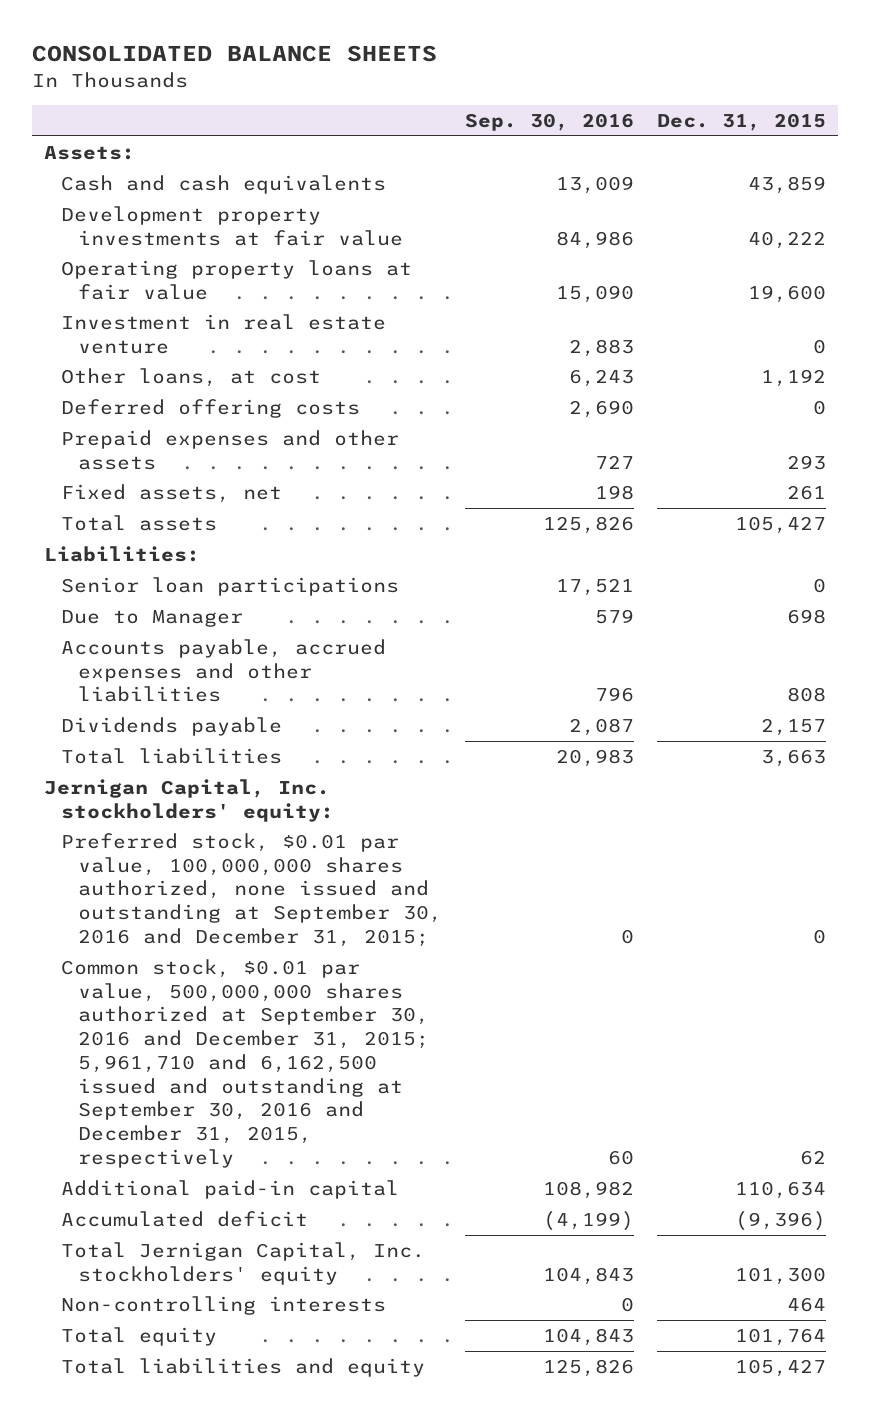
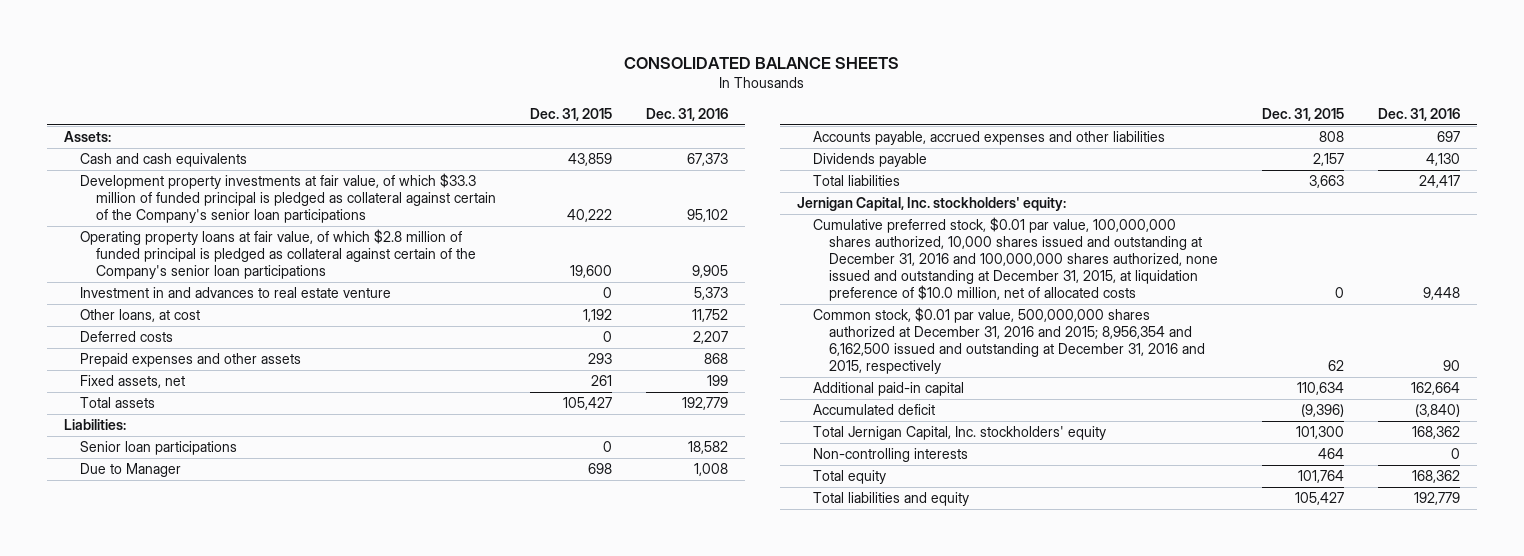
[465,113,635,132] Sep. 30, 2016 -> none
none -> [645,107,728,121] Dec. 31, 2016
[60,205,403,246] Development property investments at fair value -> [80,173,497,224] Development property investments at fair value, of which $33.3 million of funded principal is pledged as collateral against certain of the Company's senior loan participations
[60,259,412,300] Operating property loans at fair value -> [80,229,477,280] Operating property loans at fair value, of which $2.8 million of funded principal is pledged as collateral against certain of the Company's senior loan participations
[60,313,386,354] Investment in real estate venture -> [80,287,392,299] Investment in and advances to real estate venture
[60,398,360,418] Deferred offering costs -> [80,331,174,343] Deferred costs
[60,832,442,947] Preferred stock, $0.01 par value, 100,000,000 shares authorized, none issued and outstanding at September 30, 2016 and December 31, 2015; -> [812,217,1218,302] Cumulative preferred stock, $0.01 par value, 100,000,000 shares authorized, 10,000 shares issued and outstanding at December 31, 2016 and 100,000,000 shares authorized, none issued and outstanding at December 31, 2015, at liquidation preference of $10.0 million, net of allocated costs
[60,958,429,1168] Common stock, $0.01 par value, 500,000,000 shares authorized at September 30, 2016 and December 31, 2015; 5,961,710 and 6,162,500 issued and outstanding at September 30, 2016 and December 31, 2015, respectively -> [812,307,1205,375] Common stock, $0.01 par value, 500,000,000 shares authorized at December 31, 2016 and 2015; 8,956,354 and 6,162,500 issued and outstanding at December 31, 2016 and 2015, respectively

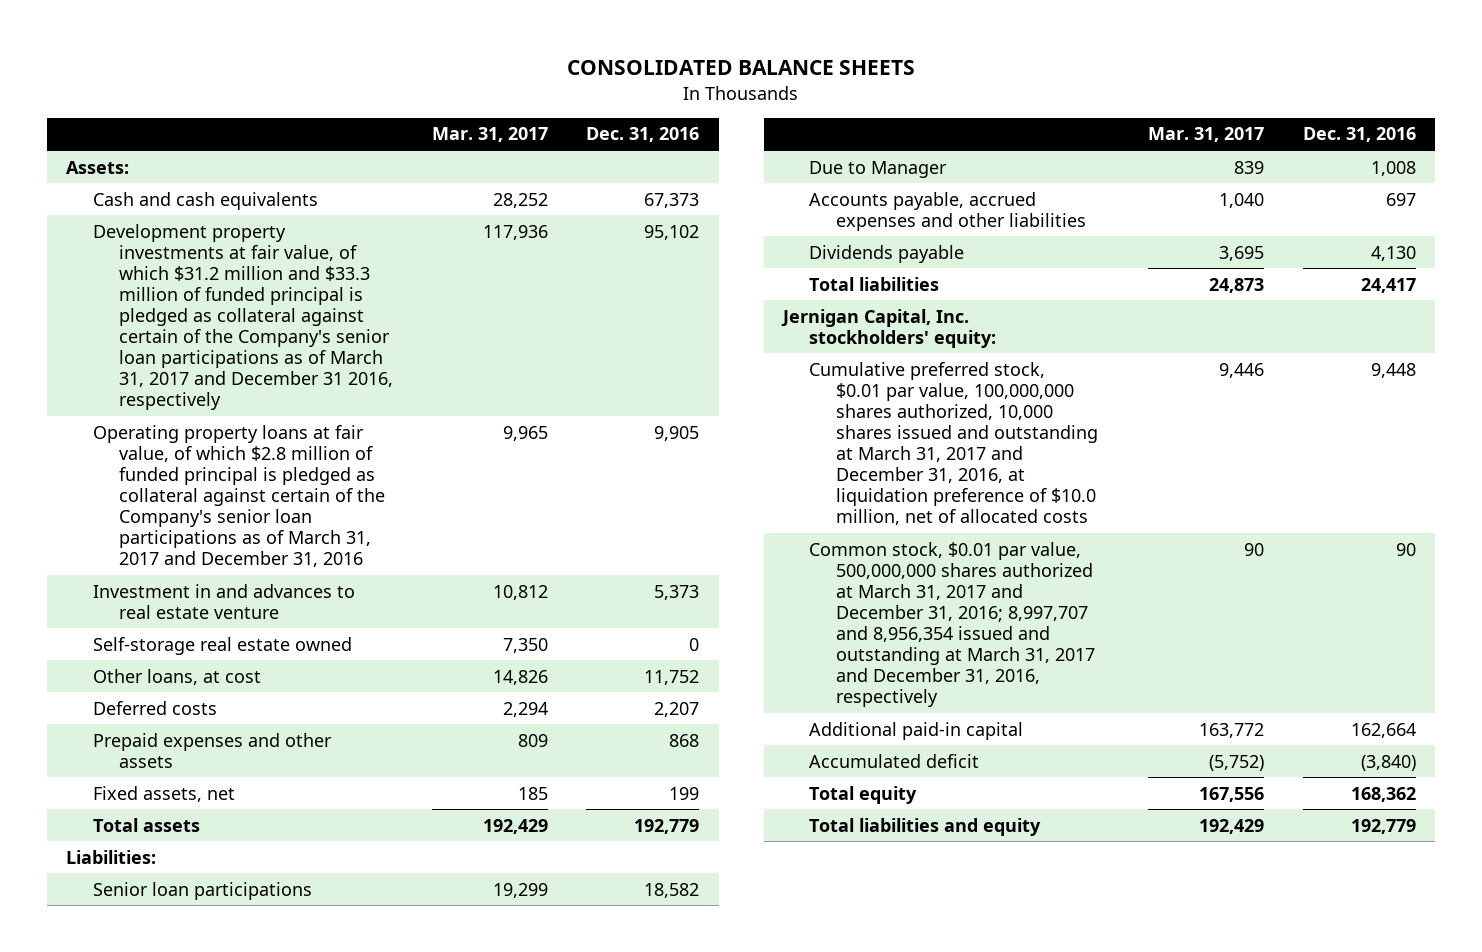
[529,107,612,121] Dec. 31, 2015 -> none
none -> [431,127,548,143] Mar. 31, 2017
[80,173,497,224] Development property investments at fair value, of which $33.3 million of funded principal is pledged as collateral against certain of the Company's senior loan participations -> [92,223,394,411] Development property investments at fair value, of which $31.2 million and $33.3 million of funded principal is pledged as collateral against certain of the Company's senior loan participations as of March 31, 2017 and December 31 2016, respectively
[80,229,477,280] Operating property loans at fair value, of which $2.8 million of funded principal is pledged as collateral against certain of the Company's senior loan participations -> [92,424,386,568] Operating property loans at fair value, of which $2.8 million of funded principal is pledged as collateral against certain of the Company's senior loan participations as of March 31, 2017 and December 31, 2016
none -> [92,636,352,655] Self-storage real estate owned
[812,217,1218,302] Cumulative preferred stock, $0.01 par value, 100,000,000 shares authorized, 10,000 shares issued and outstanding at December 31, 2016 and 100,000,000 shares authorized, none issued and outstanding at December 31, 2015, at liquidation preference of $10.0 million, net of allocated costs -> [809,361,1098,526] Cumulative preferred stock, $0.01 par value, 100,000,000 shares authorized, 10,000 shares issued and outstanding at March 31, 2017 and December 31, 2016, at liquidation preference of $10.0 million, net of allocated costs
[812,307,1205,375] Common stock, $0.01 par value, 500,000,000 shares authorized at December 31, 2016 and 2015; 8,956,354 and 6,162,500 issued and outstanding at December 31, 2016 and 2015, respectively -> [809,541,1095,708] Common stock, $0.01 par value, 500,000,000 shares authorized at March 31, 2017 and December 31, 2016; 8,997,707 and 8,956,354 issued and outstanding at March 31, 2017 and December 31, 2016, respectively
[812,426,1106,441] Total Jernigan Capital, Inc. stockholders' equity -> none
[812,448,968,463] Non-controlling interests -> none

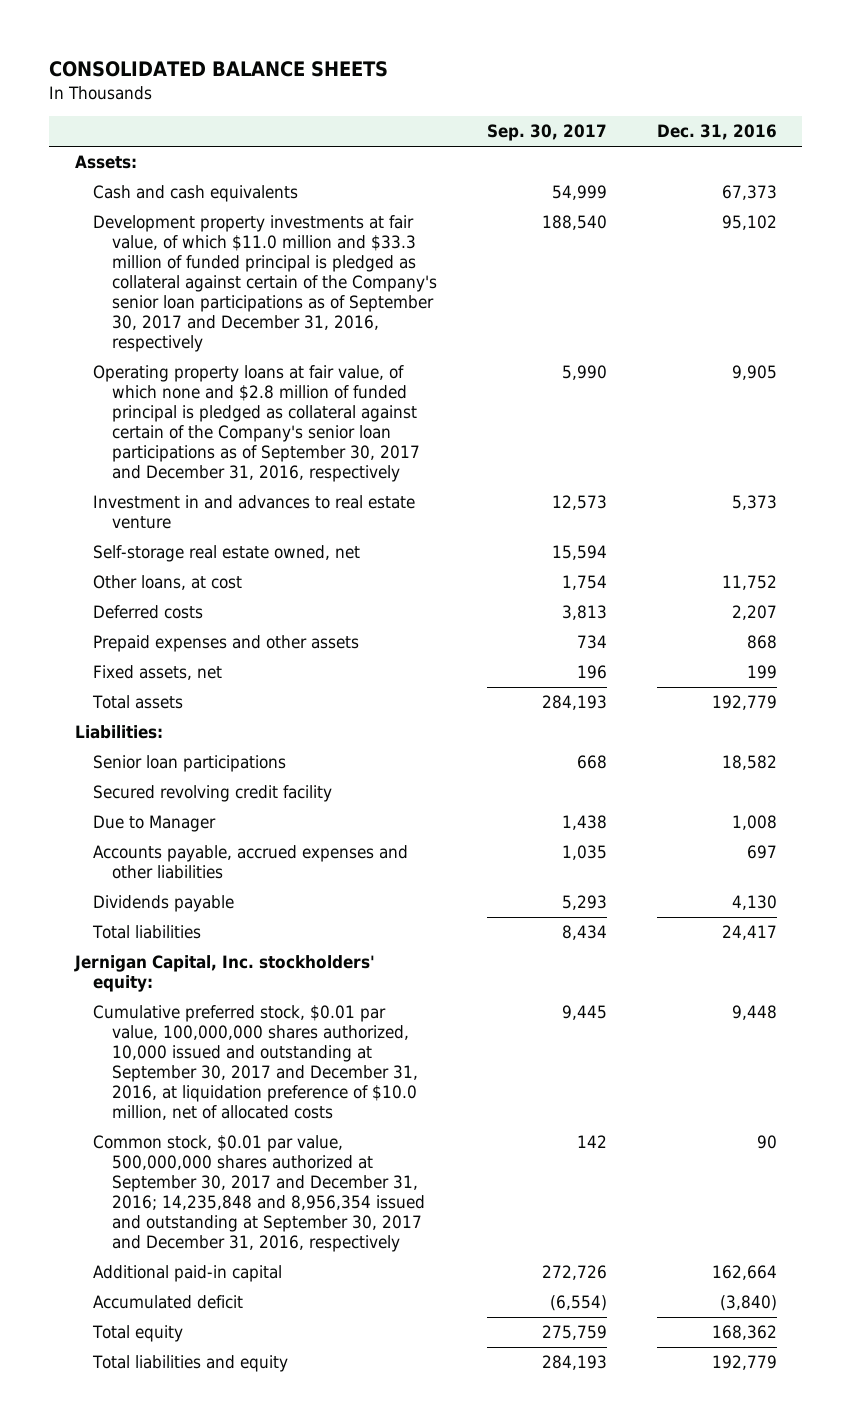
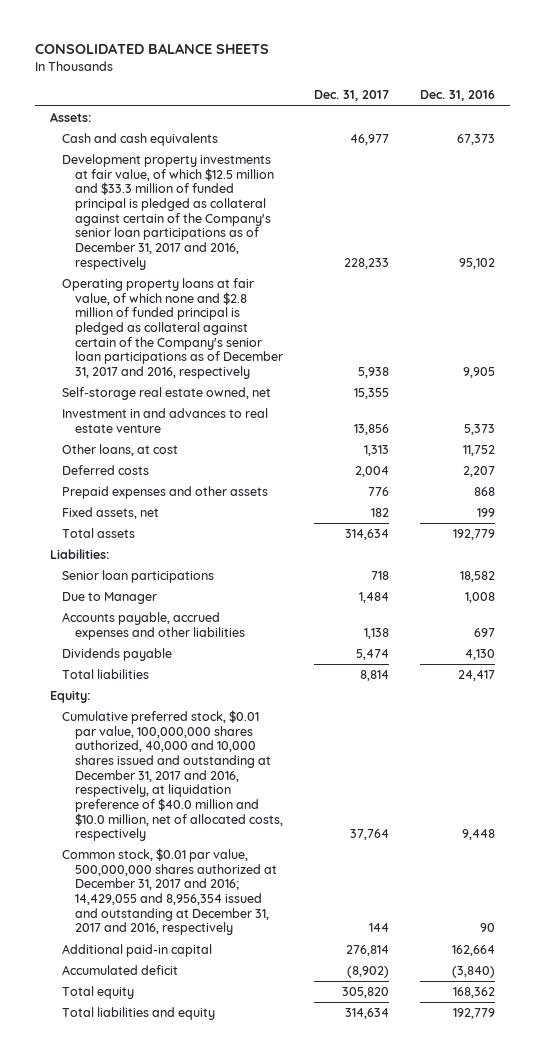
[486,124,607,142] Sep. 30, 2017 -> none
none -> [313,90,389,102] Dec. 31, 2017
[93,215,437,352] Development property investments at fair value, of which $11.0 million and $33.3 million of funded principal is pledged as collateral against certain of the Company's senior loan participations as of September 30, 2017 and December 31, 2016, respectively -> [62,154,274,270] Development property investments at fair value, of which $12.5 million and $33.3 million of funded principal is pledged as collateral against certain of the Company's senior loan participations as of December 31, 2017 and 2016, respectively
[93,365,420,482] Operating property loans at fair value, of which none and $2.8 million of funded principal is pledged as collateral against certain of the Company's senior loan participations as of September 30, 2017 and December 31, 2016, respectively -> [62,278,283,379] Operating property loans at fair value, of which none and $2.8 million of funded principal is pledged as collateral against certain of the Company's senior loan participations as of December 31, 2017 and 2016, respectively
[93,495,416,530] Investment in and advances to real estate venture -> [62,408,269,433] Investment in and advances to real estate venture
[93,785,333,803] Secured revolving credit facility -> none
[73,955,375,993] Jernigan Capital, Inc. stockholders' equity: -> none
none -> [50,690,91,704] Equity:
[93,1005,418,1120] Cumulative preferred stock, $0.01 par value, 100,000,000 shares authorized, 10,000 issued and outstanding at September 30, 2017 and December 31, 2016, at liquidation preference of $10.0 million, net of allocated costs -> [62,710,283,842] Cumulative preferred stock, $0.01 par value, 100,000,000 shares authorized, 40,000 and 10,000 shares issued and outstanding at December 31, 2017 and 2016, respectively, at liquidation preference of $40.0 million and $10.0 million, net of allocated costs, respectively
[93,1135,425,1252] Common stock, $0.01 par value, 500,000,000 shares authorized at September 30, 2017 and December 31, 2016; 14,235,848 and 8,956,354 issued and outstanding at September 30, 2017 and December 31, 2016, respectively -> [62,848,277,936] Common stock, $0.01 par value, 500,000,000 shares authorized at December 31, 2017 and 2016; 14,429,055 and 8,956,354 issued and outstanding at December 31, 2017 and 2016, respectively

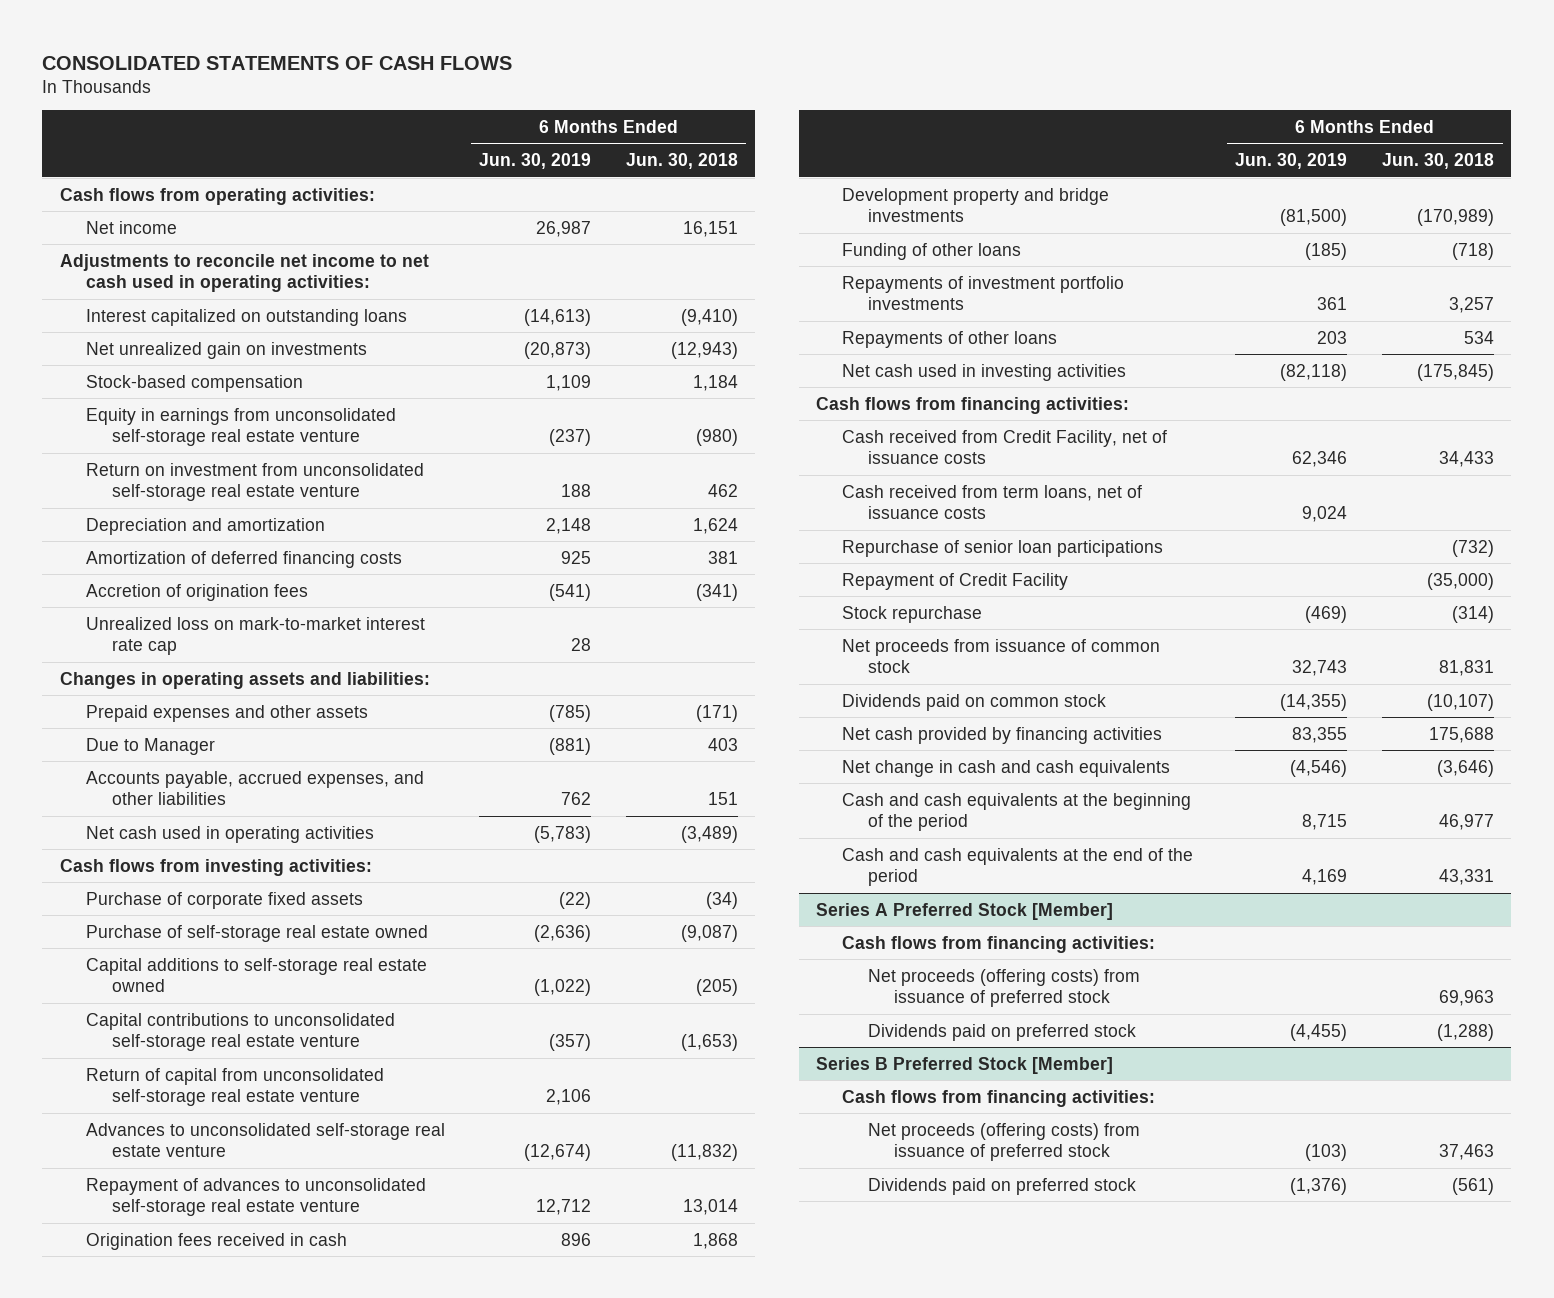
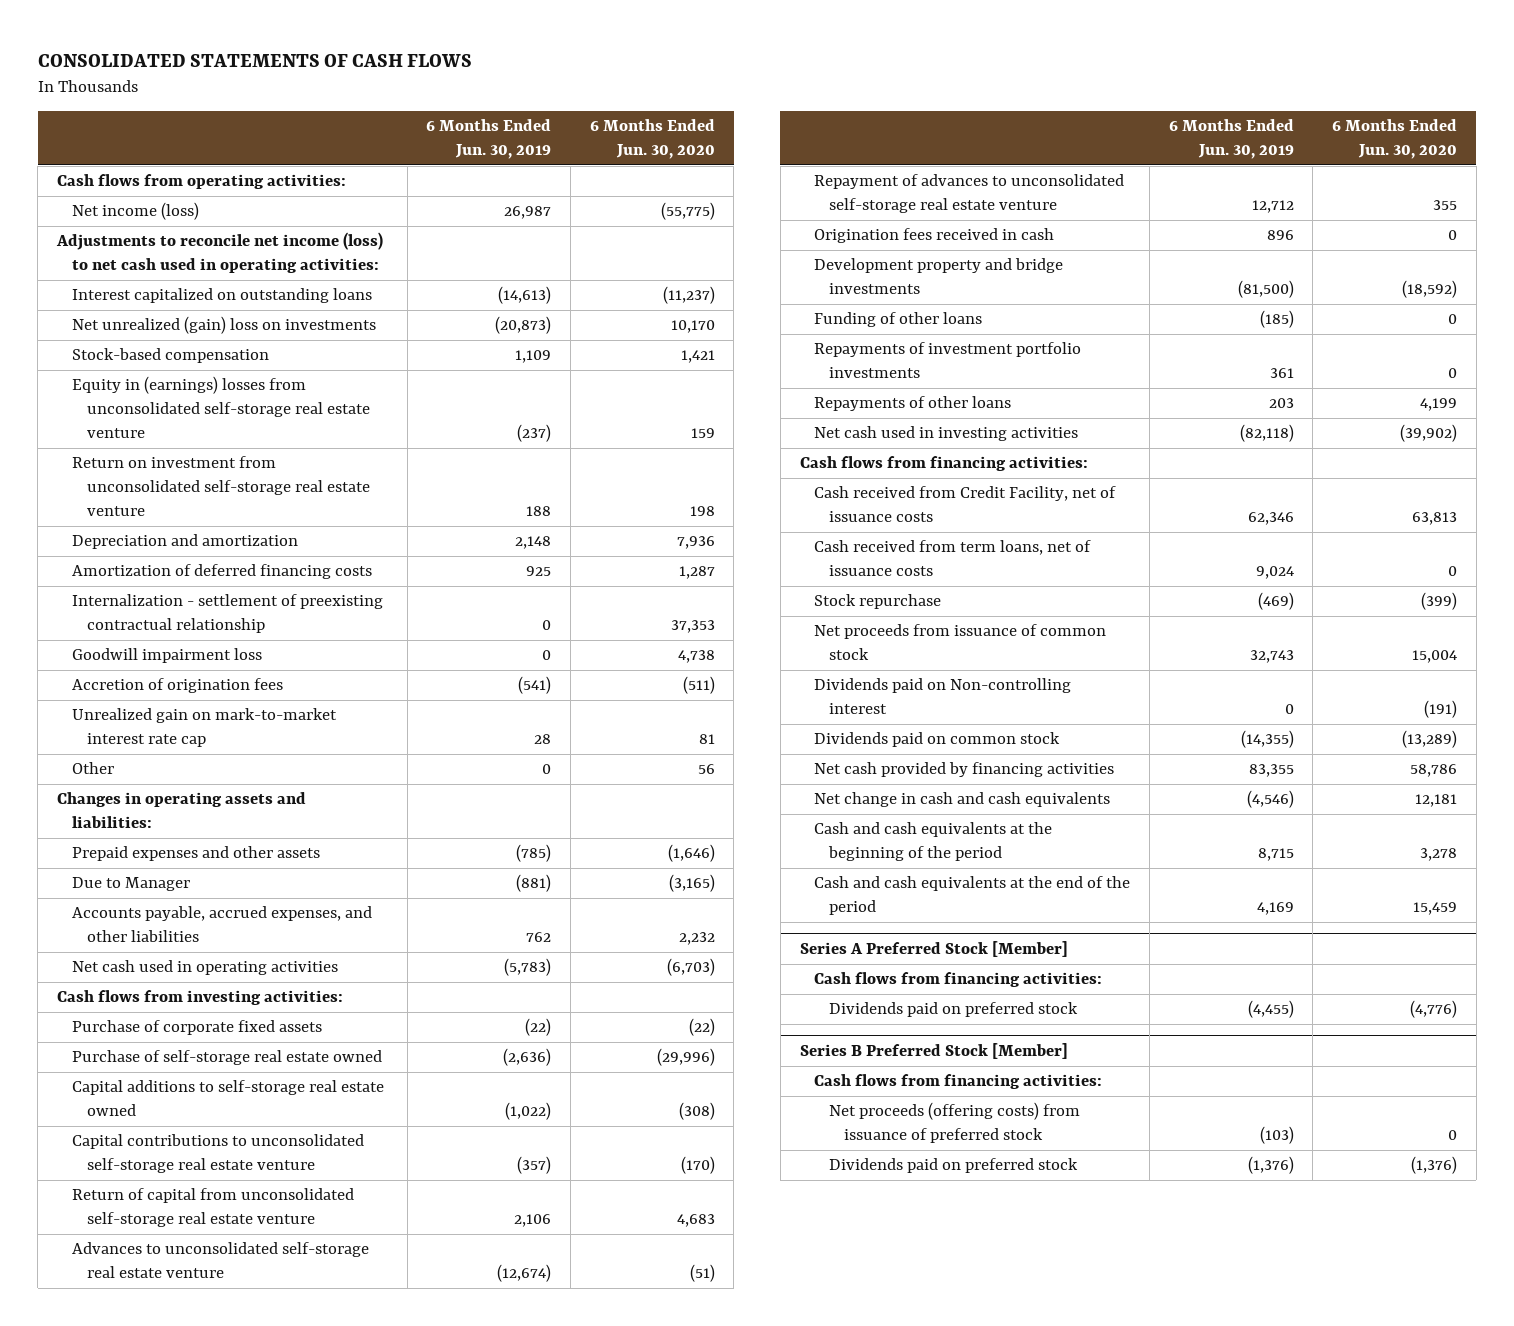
[625,153,738,170] Jun. 30, 2018 -> none
none -> [589,118,715,159] 6 Months Ended Jun. 30, 2020
[85,220,177,234] Net income -> [72,202,200,221] Net income (loss)
[59,253,429,293] Adjustments to reconcile net income to net cash used in operating activities: -> [56,232,384,274] Adjustments to reconcile net income (loss) to net cash used in operating activities:
[85,341,367,359] Net unrealized gain on investments -> [72,316,377,335] Net unrealized (gain) loss on investments
[85,407,396,447] Equity in earnings from unconsolidated self-storage real estate venture -> [72,376,371,439] Equity in (earnings) losses from unconsolidated self-storage real estate venture
none -> [72,594,384,634] Internalization - settlement of preexisting contractual relationship
none -> [72,648,263,664] Goodwill impairment loss
[85,616,425,656] Unrealized loss on mark-to-market interest rate cap -> [72,708,338,748] Unrealized gain on mark-to-market interest rate cap
none -> [72,762,115,775] Other
[841,539,1163,557] Repurchase of senior loan participations -> none
[841,572,1068,590] Repayment of Credit Facility -> none
none -> [814,678,1072,715] Dividends paid on Non-controlling interest
[867,968,1140,1008] Net proceeds (offering costs) from issuance of preferred stock -> none

